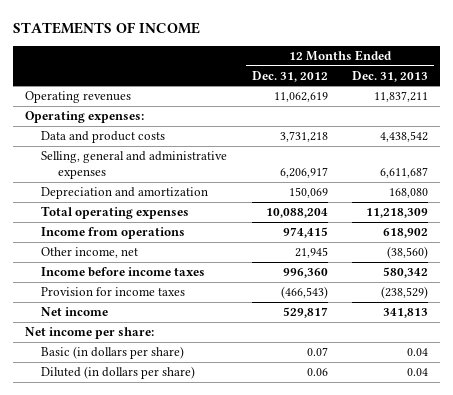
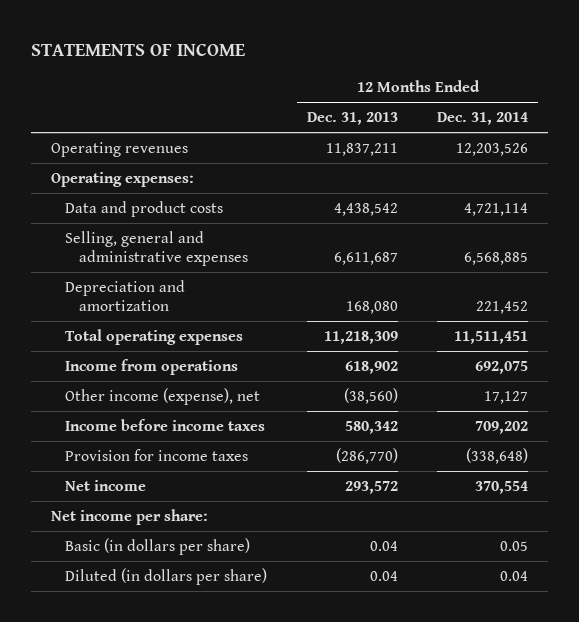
[251,71,328,83] Dec. 31, 2012 -> none
none -> [437,112,529,126] Dec. 31, 2014
[41,247,139,259] Other income, net -> [65,388,261,406] Other income (expense), net
[381,286,429,300] (238,529) -> [335,448,398,465] (286,770)
[383,308,429,319] 341,813 -> [344,481,398,495] 293,572

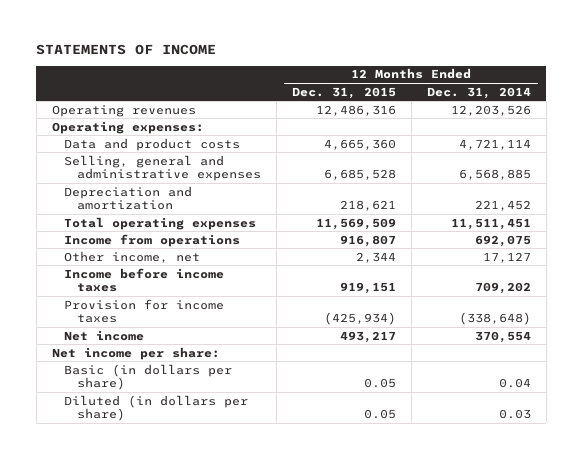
[306,112,398,126] Dec. 31, 2013 -> none
none -> [291,86,396,99] Dec. 31, 2015
[65,388,261,406] Other income (expense), net -> [64,250,201,263] Other income, net
[500,541,529,552] 0.05 -> [498,378,531,389] 0.04
[500,571,529,582] 0.04 -> [498,409,531,420] 0.03

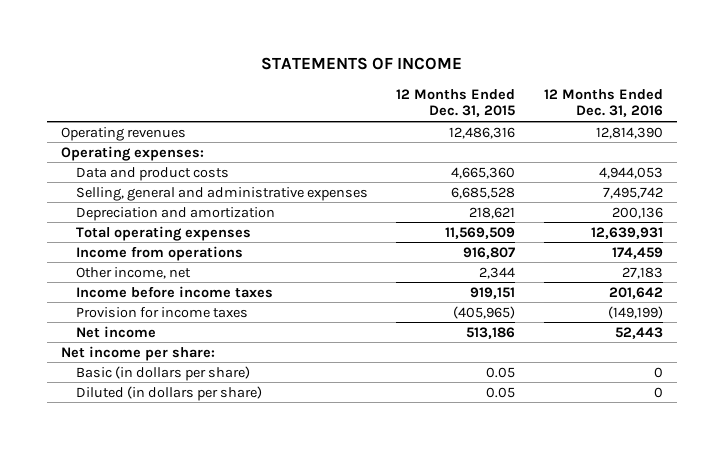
[426,86,531,99] Dec. 31, 2014 -> none
none -> [543,88,663,118] 12 Months Ended Dec. 31, 2016
[323,312,396,326] (425,934) -> [453,305,516,319] (405,965)
[339,330,396,343] 493,217 -> [466,326,516,339] 513,186

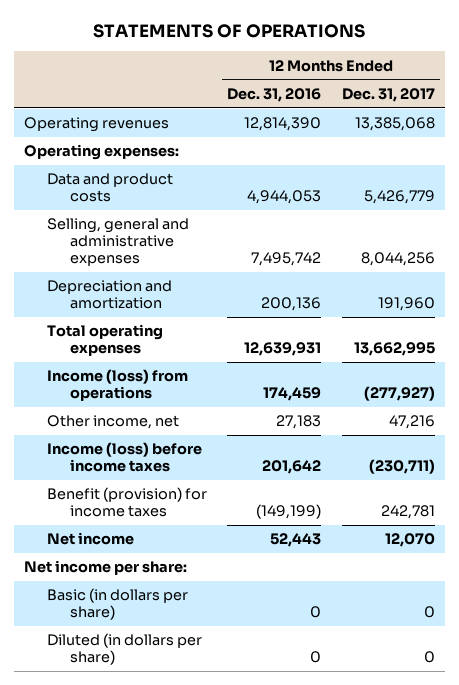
[260,57,462,71] STATEMENTS OF INCOME -> [93,23,366,38] STATEMENTS OF OPERATIONS
[396,88,516,118] 12 Months Ended Dec. 31, 2015 -> none
none -> [341,87,435,102] Dec. 31, 2017
[75,245,243,261] Income from operations -> [46,369,188,402] Income (loss) from operations
[75,285,273,298] Income before income taxes -> [46,442,202,473] Income (loss) before income taxes
[75,306,248,318] Provision for income taxes -> [46,487,207,518] Benefit (provision) for income taxes

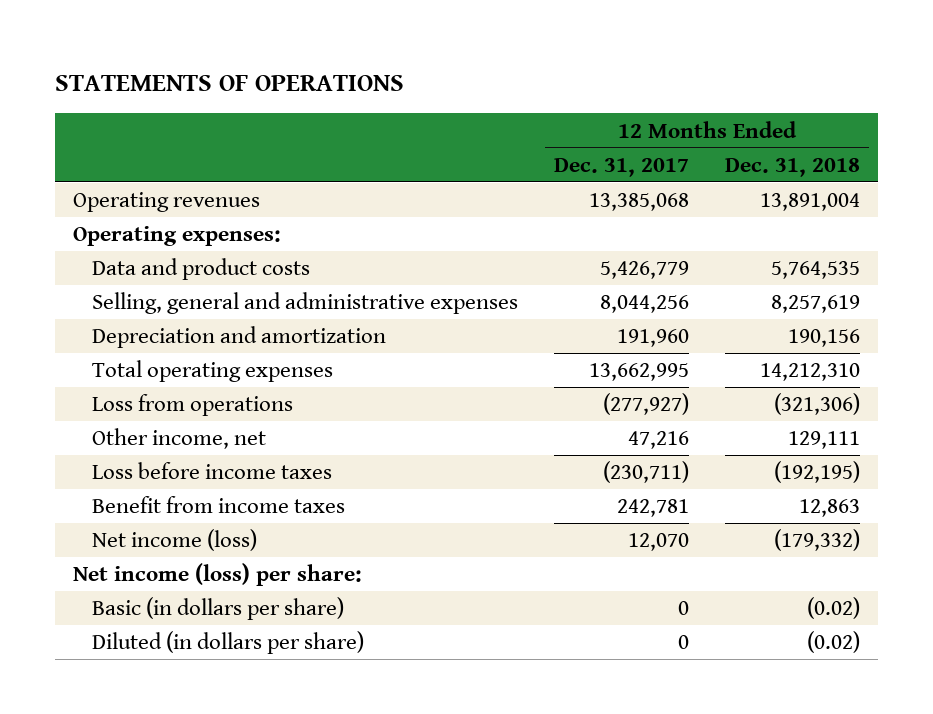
[227,87,322,102] Dec. 31, 2016 -> none
none -> [725,157,861,177] Dec. 31, 2018
[46,369,188,402] Income (loss) from operations -> [92,394,294,417] Loss from operations
[46,442,202,473] Income (loss) before income taxes -> [92,462,333,480] Loss before income taxes
[46,487,207,518] Benefit (provision) for income taxes -> [92,496,346,514] Benefit from income taxes
[46,532,134,546] Net income -> [92,529,258,552] Net income (loss)
[24,560,188,576] Net income per share: -> [73,563,363,587] Net income (loss) per share:

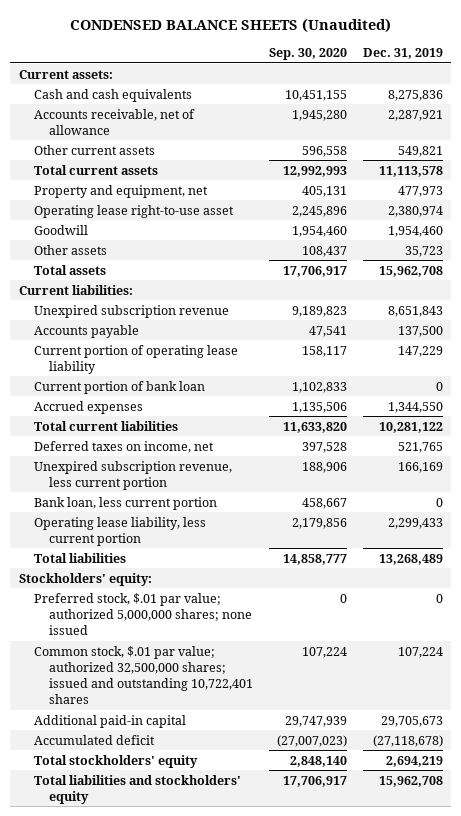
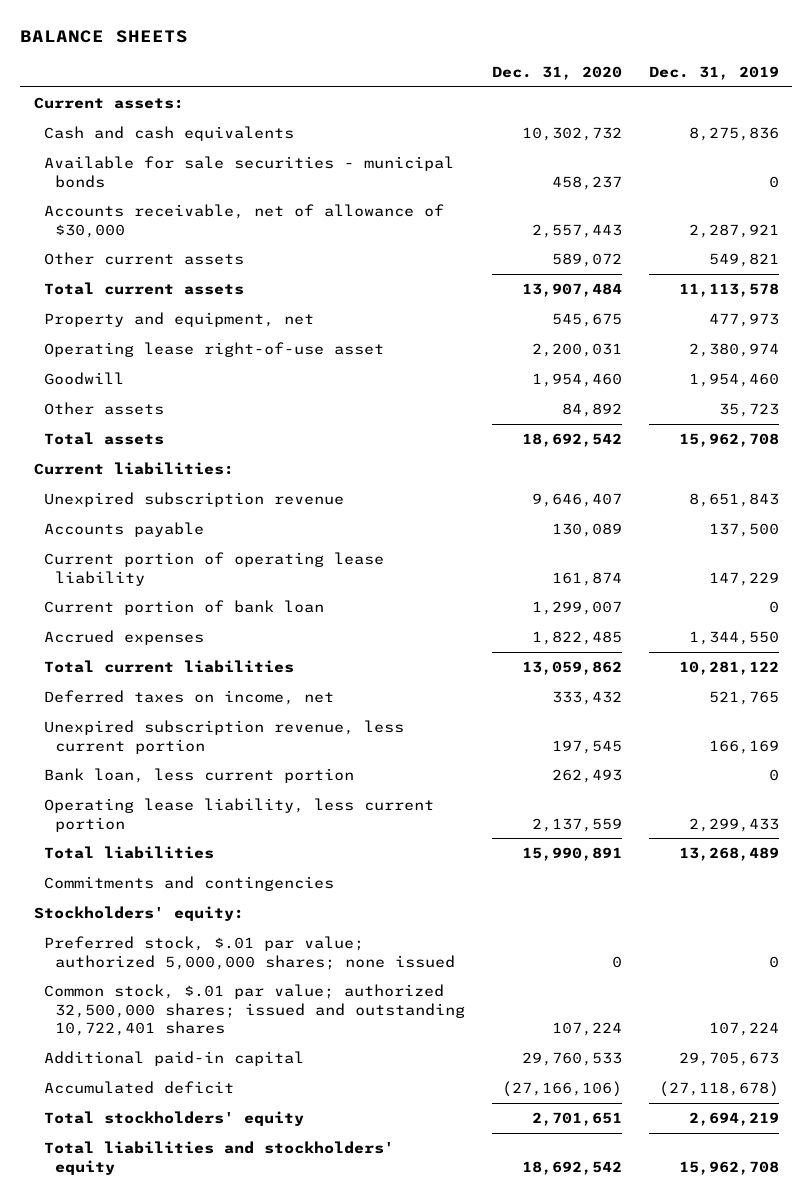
[69,17,391,33] CONDENSED BALANCE SHEETS (Unaudited) -> [20,30,189,44] BALANCE SHEETS
[268,47,347,60] Sep. 30, 2020 -> none
none -> [491,65,622,80] Dec. 31, 2020
none -> [44,155,455,188] Available for sale securities - municipal bonds
[33,108,195,135] Accounts receivable, net of allowance -> [44,203,445,238] Accounts receivable, net of allowance of $30,000
[33,204,234,218] Operating lease right-to-use asset -> [44,341,385,357] Operating lease right-of-use asset
none -> [44,875,335,891] Commitments and contingencies

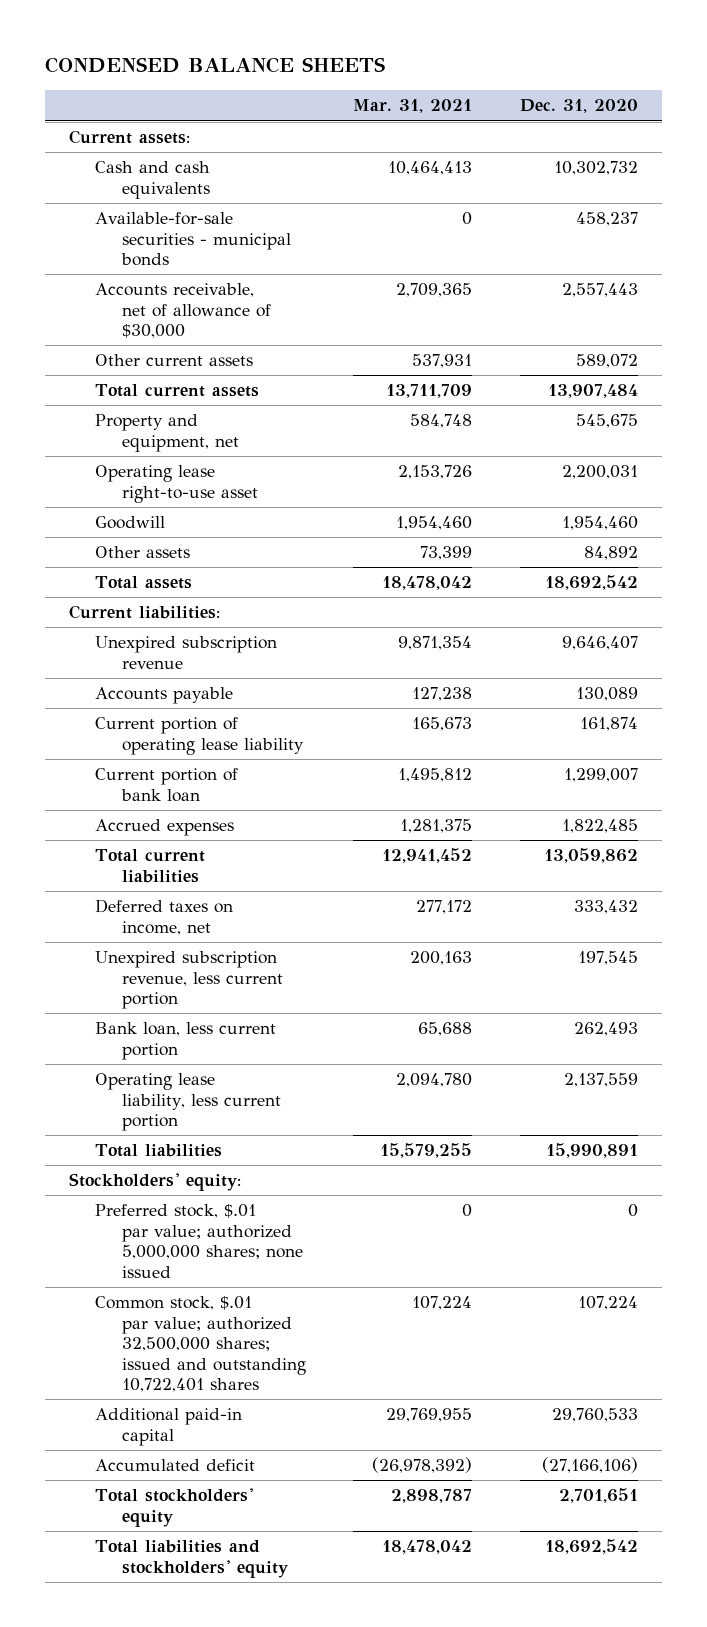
[20,30,189,44] BALANCE SHEETS -> [45,57,386,74] CONDENSED BALANCE SHEETS
[648,65,779,80] Dec. 31, 2019 -> none
none -> [353,99,473,114] Mar. 31, 2021
[44,155,455,188] Available for sale securities - municipal bonds -> [95,212,291,267] Available-for-sale securities - municipal bonds
[44,341,385,357] Operating lease right-of-use asset -> [95,465,258,503] Operating lease right-to-use asset
[44,875,335,891] Commitments and contingencies -> none

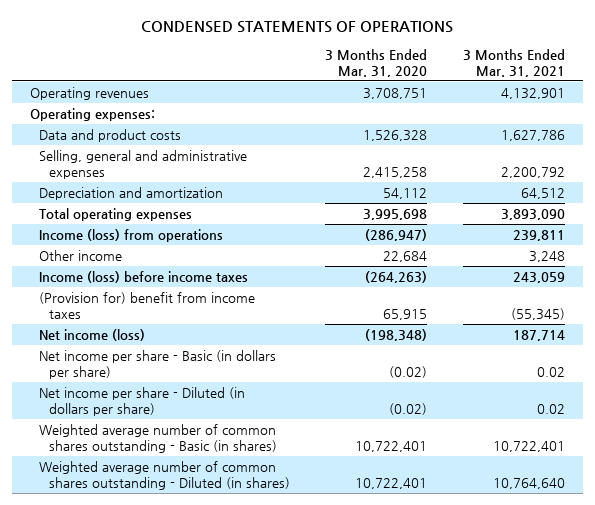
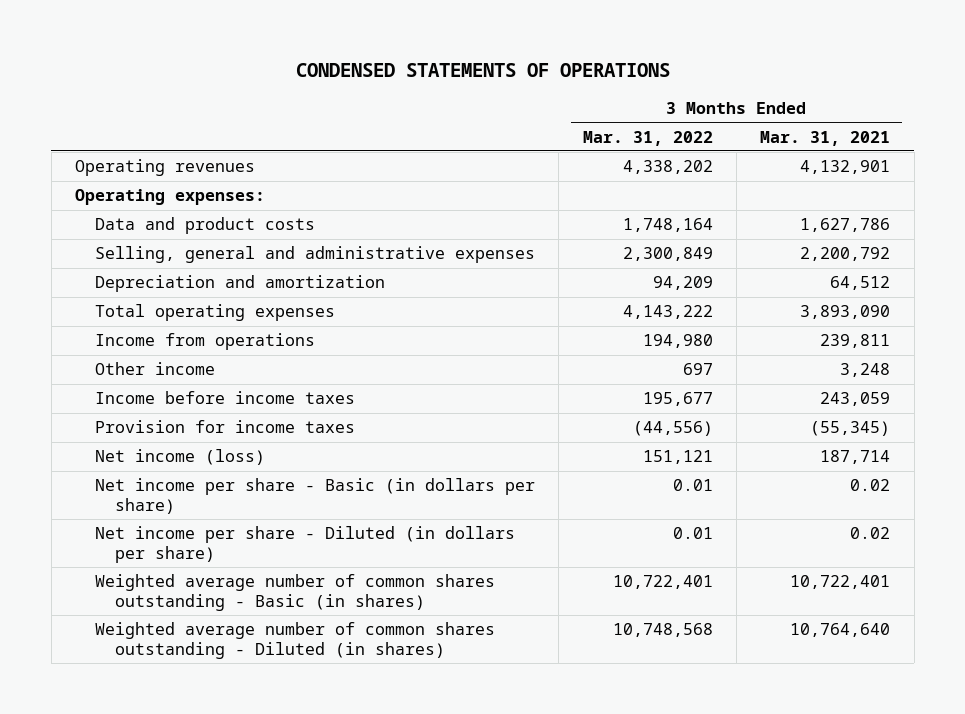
[325,48,428,77] 3 Months Ended Mar. 31, 2020 -> none
none -> [582,130,713,146] Mar. 31, 2022
[39,228,224,242] Income (loss) from operations -> [94,333,315,351] Income from operations
[39,270,249,283] Income (loss) before income taxes -> [94,391,355,405] Income before income taxes
[39,291,256,319] (Provision for) benefit from income taxes -> [94,420,355,434] Provision for income taxes

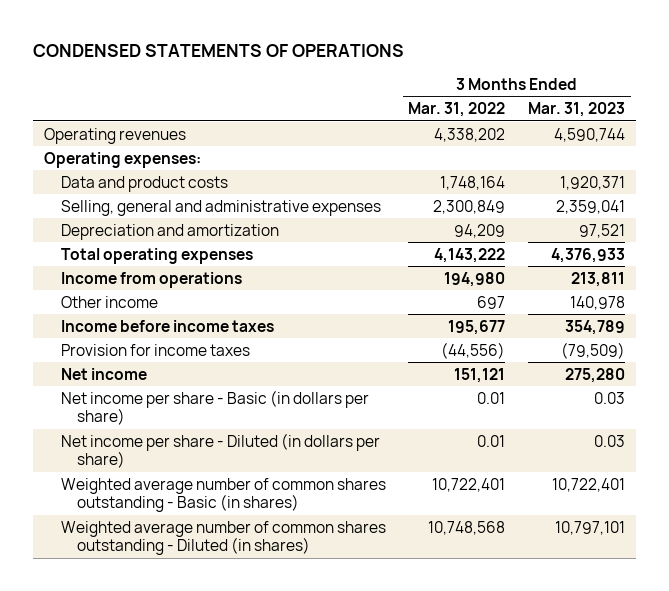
[760,130,891,146] Mar. 31, 2021 -> none
none -> [527,102,625,118] Mar. 31, 2023
[94,449,265,466] Net income (loss) -> [60,367,147,380] Net income

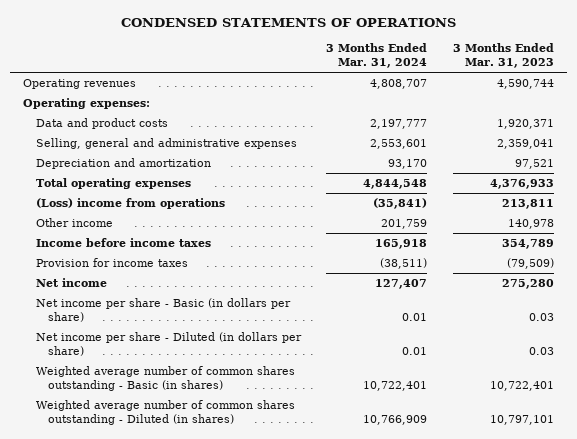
[408,102,506,118] Mar. 31, 2022 -> none
none -> [326,43,428,69] 3 Months Ended Mar. 31, 2024
[60,271,242,288] Income from operations -> [35,197,225,209] (Loss) income from operations

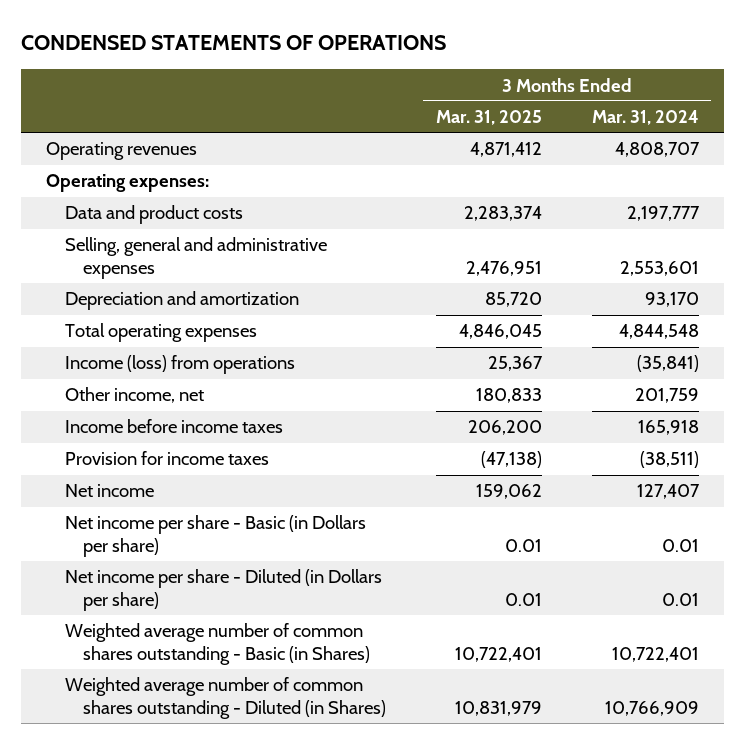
[453,43,555,69] 3 Months Ended Mar. 31, 2023 -> none
none -> [435,110,542,126] Mar. 31, 2025
[35,197,225,209] (Loss) income from operations -> [64,355,295,375] Income (loss) from operations
[35,217,113,227] Other income -> [64,387,204,404] Other income, net
[35,297,291,322] Net income per share - Basic (in dollars per share) -> [64,515,366,557] Net income per share - Basic (in Dollars per share)
[35,331,302,356] Net income per share - Diluted (in dollars per share) -> [64,569,382,611] Net income per share - Diluted (in Dollars per share)
[35,365,295,391] Weighted average number of common shares outstanding - Basic (in shares) -> [64,623,370,665] Weighted average number of common shares outstanding - Basic (in Shares)
[35,399,295,425] Weighted average number of common shares outstanding - Diluted (in shares) -> [64,677,386,719] Weighted average number of common shares outstanding - Diluted (in Shares)

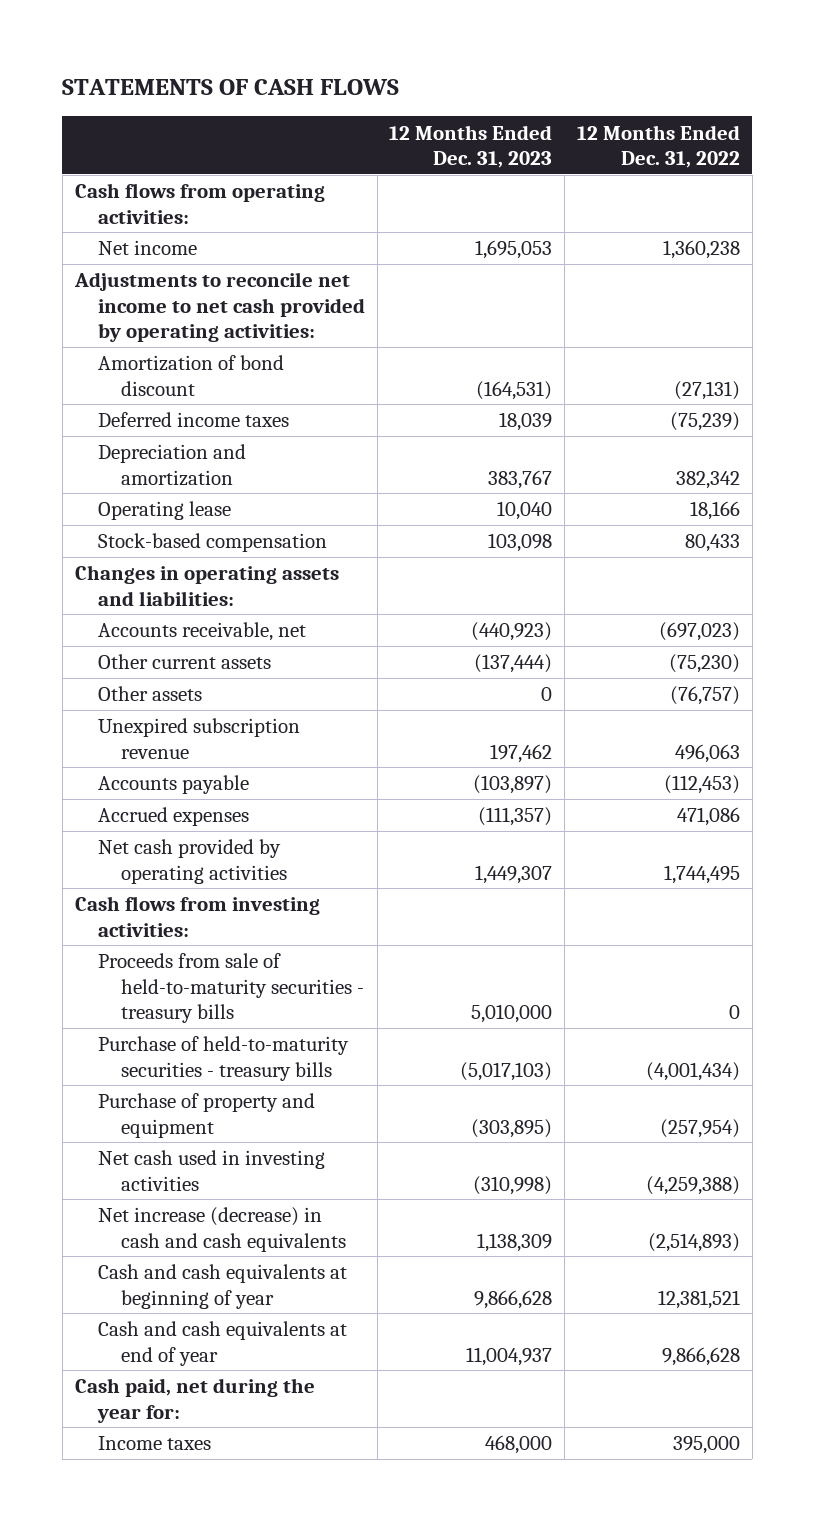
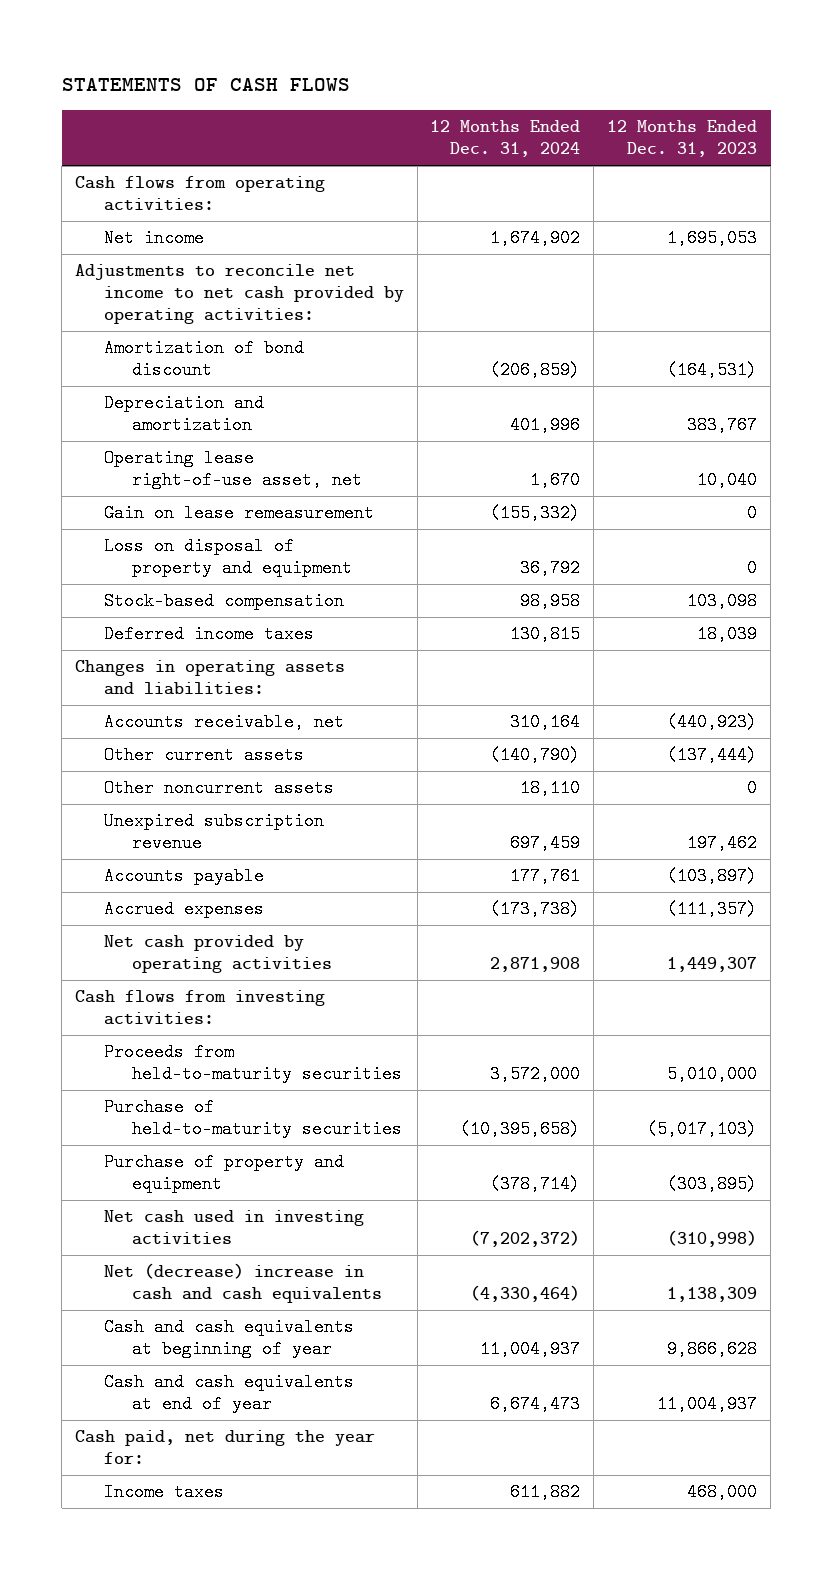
[576,124,740,169] 12 Months Ended Dec. 31, 2022 -> none
none -> [430,120,581,158] 12 Months Ended Dec. 31, 2024
[97,501,231,521] Operating lease -> [103,449,362,490] Operating lease right-of-use asset, net
none -> [103,504,374,523] Gain on lease remeasurement
none -> [103,537,352,578] Loss on disposal of property and equipment
[97,412,289,428] Deferred income taxes -> [103,625,314,644] Deferred income taxes
[97,686,202,702] Other assets -> [103,779,334,798] Other noncurrent assets
[97,953,365,1024] Proceeds from sale of held-to-maturity securities - treasury bills -> [103,1043,402,1084] Proceeds from held-to-maturity securities
[97,1036,349,1081] Purchase of held-to-maturity securities - treasury bills -> [103,1098,402,1139] Purchase of held-to-maturity securities
[97,1207,347,1252] Net increase (decrease) in cash and cash equivalents -> [103,1263,382,1304] Net (decrease) increase in cash and cash equivalents

